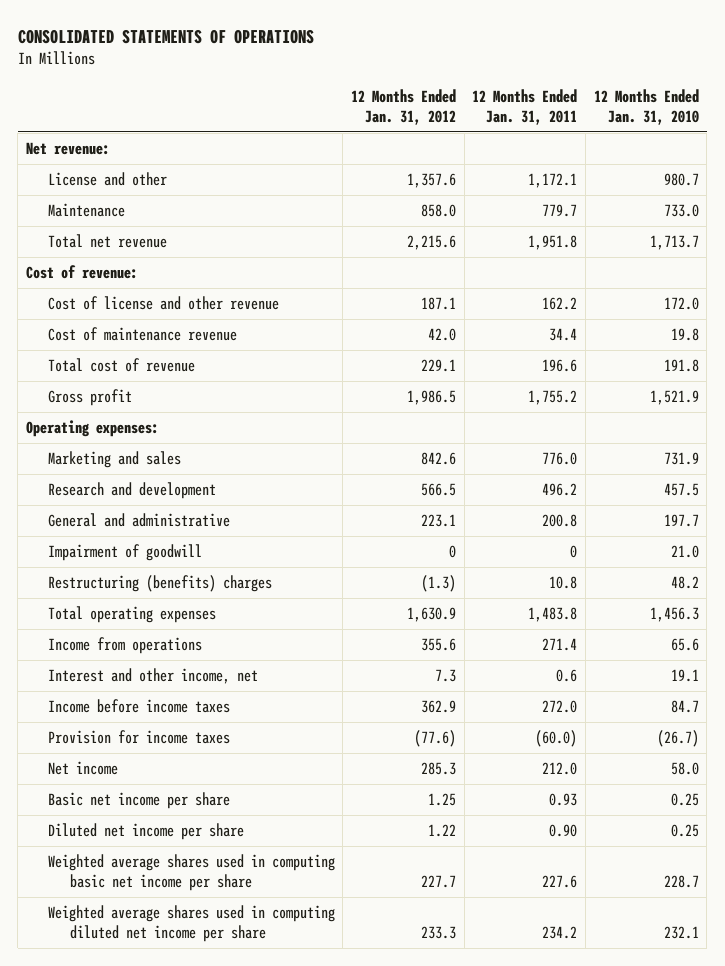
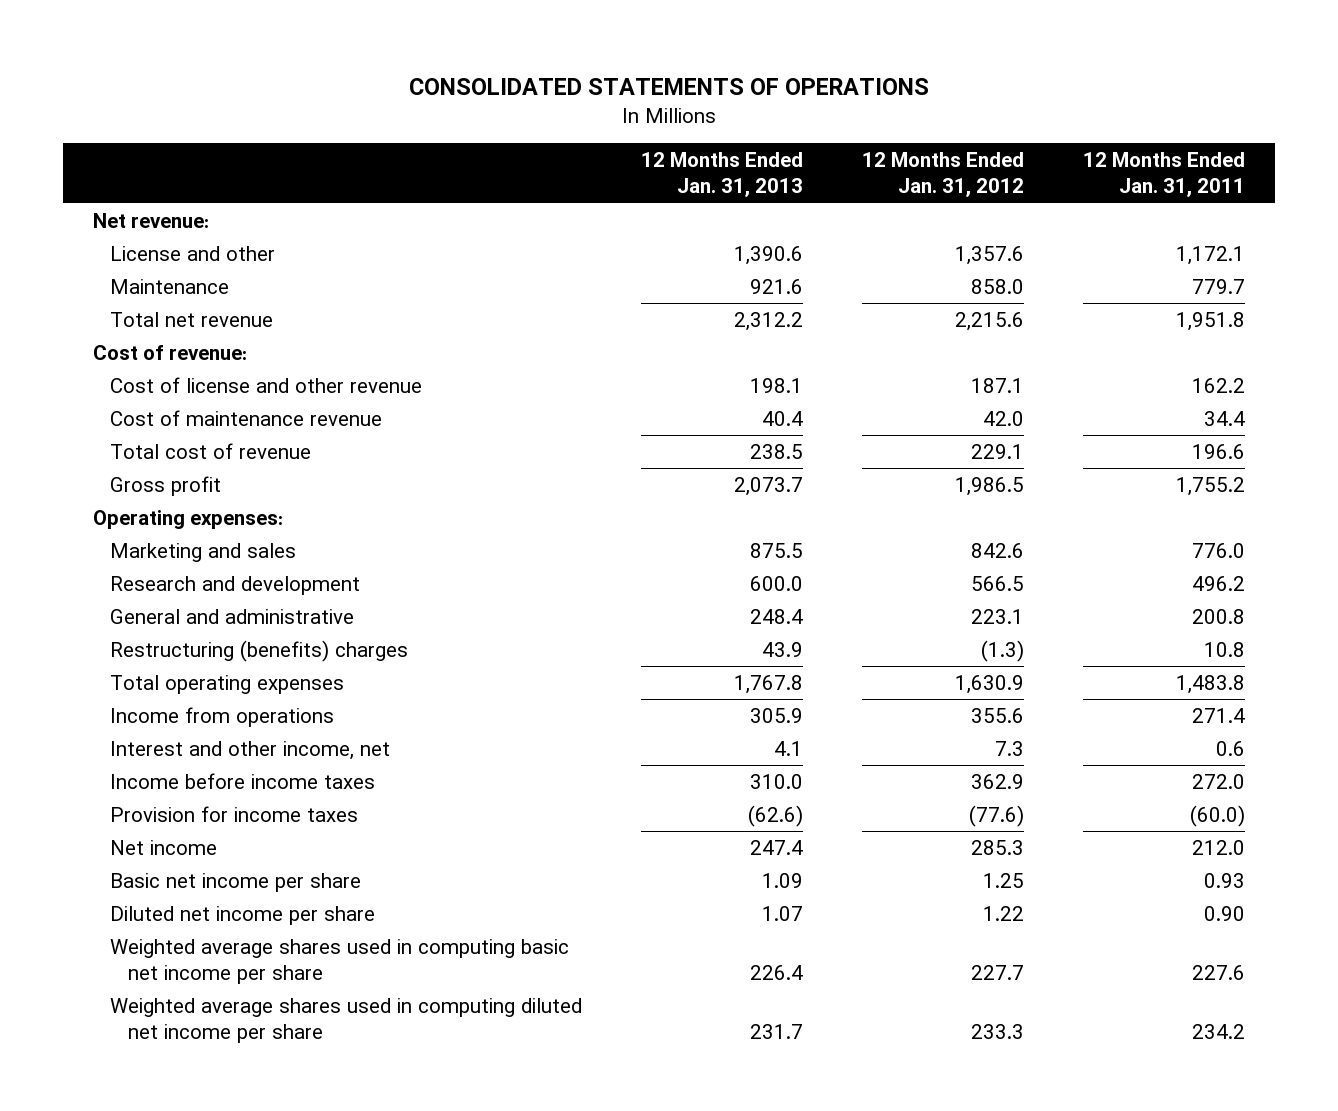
[593,88,699,125] 12 Months Ended Jan. 31, 2010 -> none
none -> [641,152,804,198] 12 Months Ended Jan. 31, 2013
[47,544,202,562] Impairment of goodwill -> none

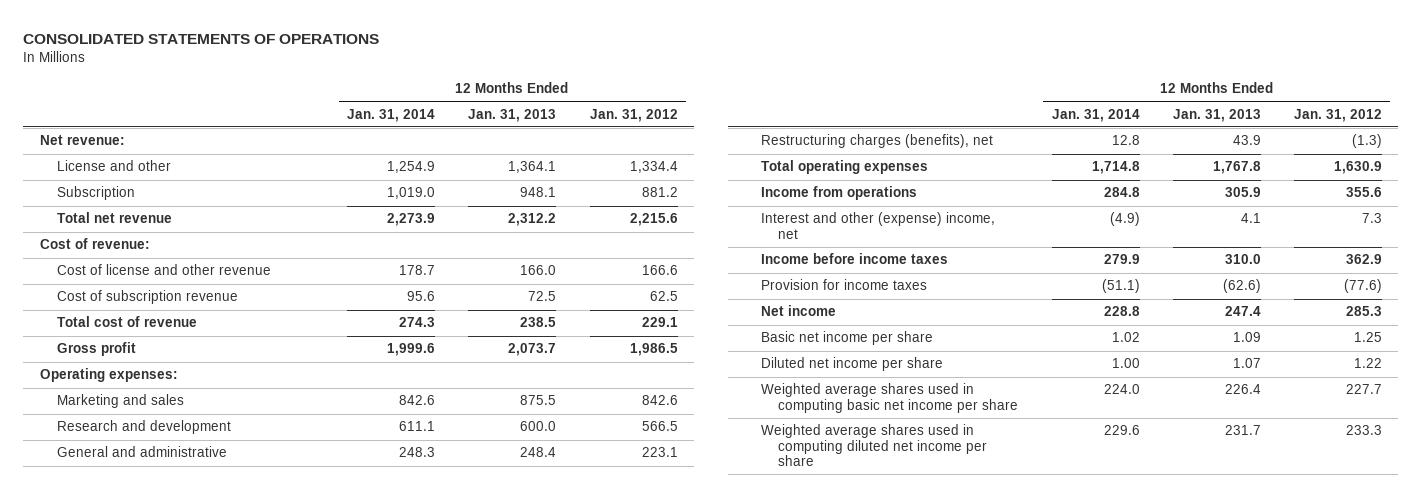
[1083,152,1246,198] 12 Months Ended Jan. 31, 2011 -> none
none -> [347,108,436,122] Jan. 31, 2014
[110,278,230,294] Maintenance -> none
[734,245,804,265] 1,390.6 -> [508,161,557,174] 1,364.1
[955,245,1025,265] 1,357.6 -> [629,161,678,174] 1,334.4
none -> [57,186,136,201] Subscription
[750,377,804,393] 198.1 -> [520,265,557,276] 166.0
[971,377,1025,393] 187.1 -> [641,265,678,276] 166.6
[110,409,383,426] Cost of maintenance revenue -> [57,290,239,305] Cost of subscription revenue
[762,410,804,426] 40.4 -> [528,291,557,302] 72.5
[983,410,1025,426] 42.0 -> [649,291,678,302] 62.5
[110,639,409,662] Restructuring (benefits) charges -> [761,134,994,149] Restructuring charges (benefits), net
[110,740,391,760] Interest and other income, net -> [761,212,996,239] Interest and other (expense) income, net

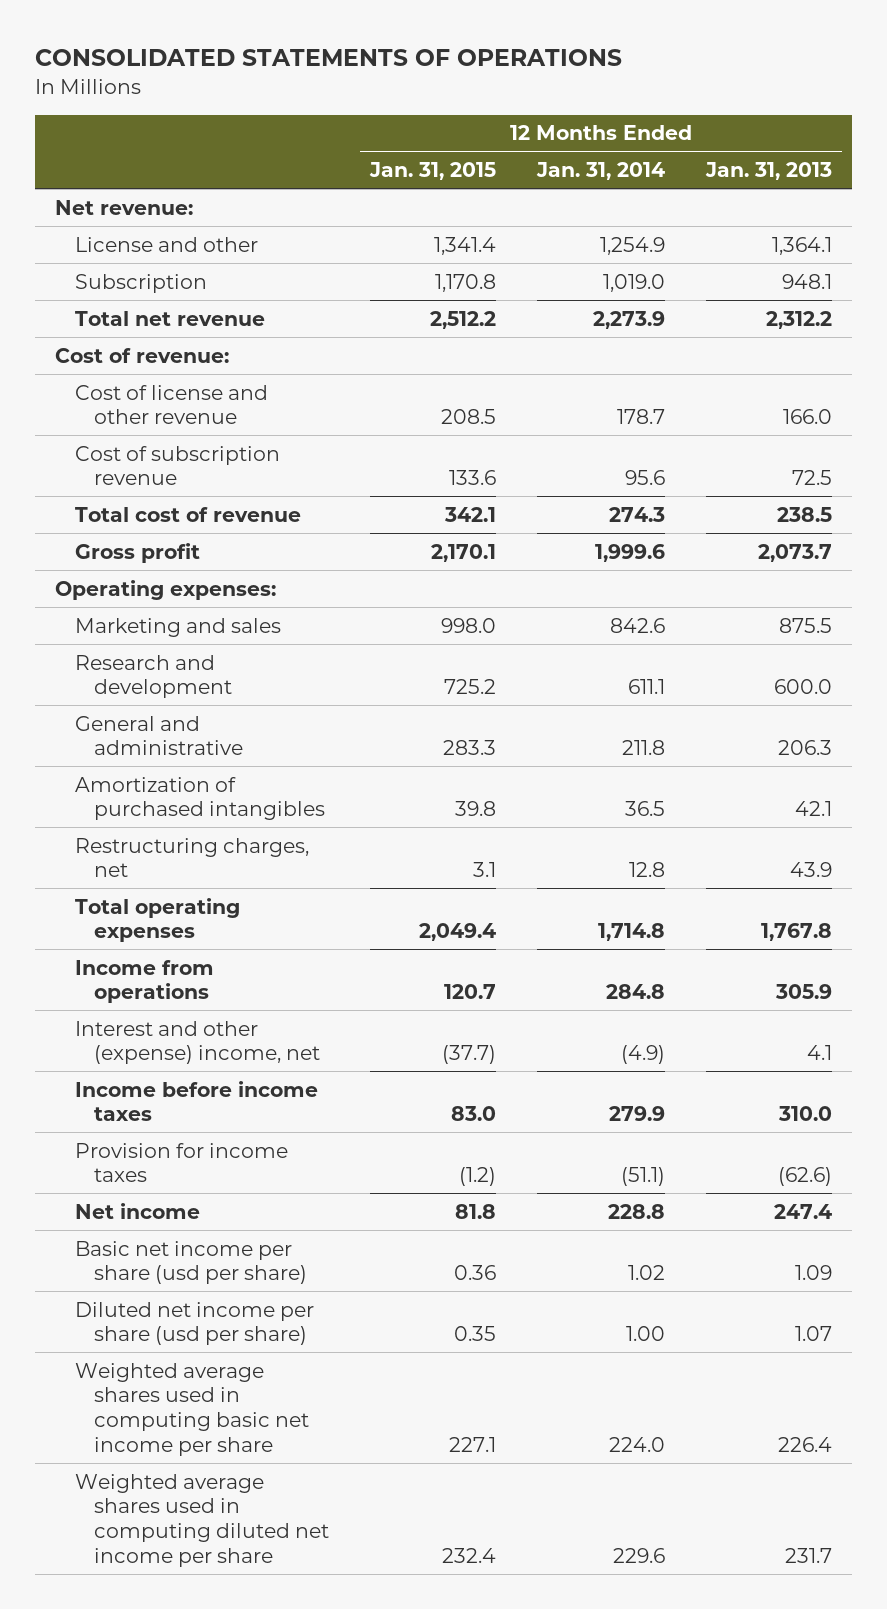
[589,108,678,122] Jan. 31, 2012 -> none
none -> [369,162,497,181] Jan. 31, 2015
[399,447,436,458] 248.3 -> [622,740,666,756] 211.8
[520,447,557,458] 248.4 -> [777,740,832,756] 206.3
none -> [74,776,326,821] Amortization of purchased intangibles
[761,134,994,149] Restructuring charges (benefits), net -> [74,837,309,878] Restructuring charges, net
[761,331,934,346] Basic net income per share -> [74,1240,308,1285] Basic net income per share (usd per share)
[761,357,944,372] Diluted net income per share -> [74,1301,314,1346] Diluted net income per share (usd per share)

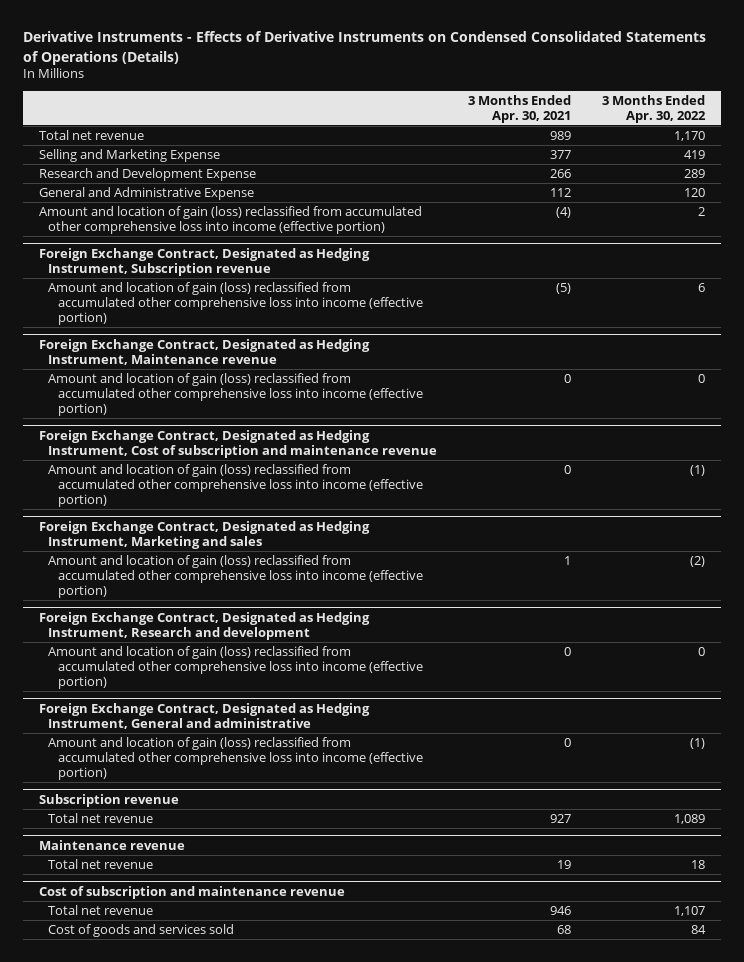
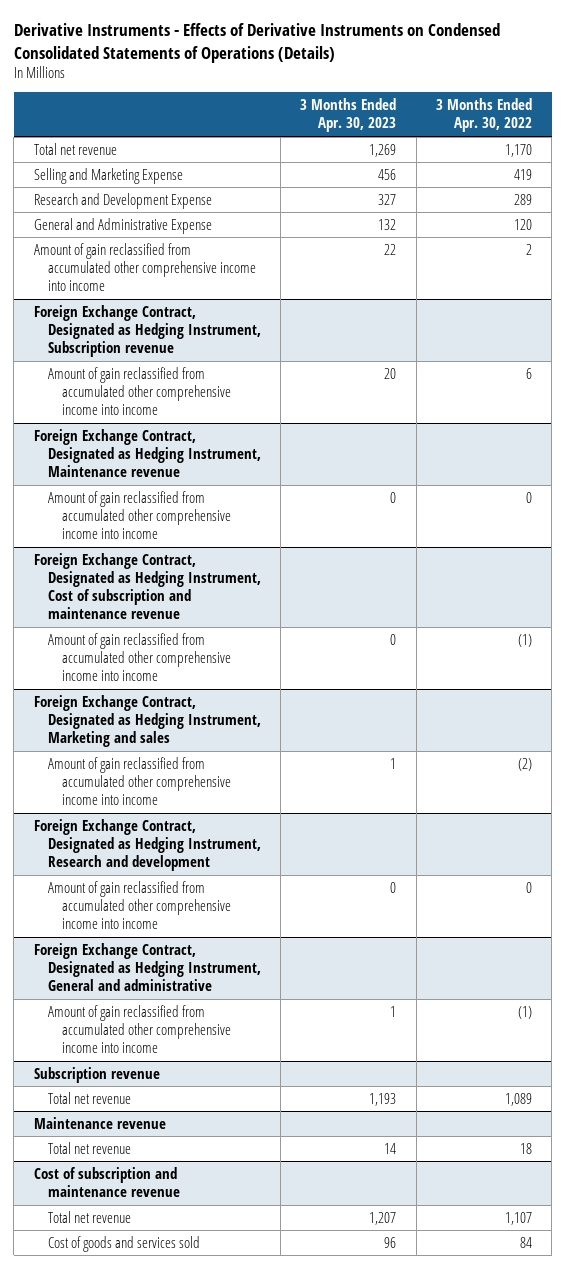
[468,94,572,123] 3 Months Ended Apr. 30, 2021 -> none
none -> [300,98,397,133] 3 Months Ended Apr. 30, 2023
[38,205,422,235] Amount and location of gain (loss) reclassified from accumulated other comprehensive loss into income (effective portion) -> [33,242,256,292] Amount of gain reclassified from accumulated other comprehensive income into income
[48,281,423,326] Amount and location of gain (loss) reclassified from accumulated other comprehensive loss into income (effective portion) -> [47,366,232,416] Amount of gain reclassified from accumulated other comprehensive income into income
[48,372,423,417] Amount and location of gain (loss) reclassified from accumulated other comprehensive loss into income (effective portion) -> [47,490,232,540] Amount of gain reclassified from accumulated other comprehensive income into income
[48,463,423,508] Amount and location of gain (loss) reclassified from accumulated other comprehensive loss into income (effective portion) -> [47,632,232,682] Amount of gain reclassified from accumulated other comprehensive income into income
[48,554,423,599] Amount and location of gain (loss) reclassified from accumulated other comprehensive loss into income (effective portion) -> [47,756,232,806] Amount of gain reclassified from accumulated other comprehensive income into income
[48,645,423,690] Amount and location of gain (loss) reclassified from accumulated other comprehensive loss into income (effective portion) -> [47,880,232,930] Amount of gain reclassified from accumulated other comprehensive income into income
[48,736,423,781] Amount and location of gain (loss) reclassified from accumulated other comprehensive loss into income (effective portion) -> [47,1004,232,1054] Amount of gain reclassified from accumulated other comprehensive income into income

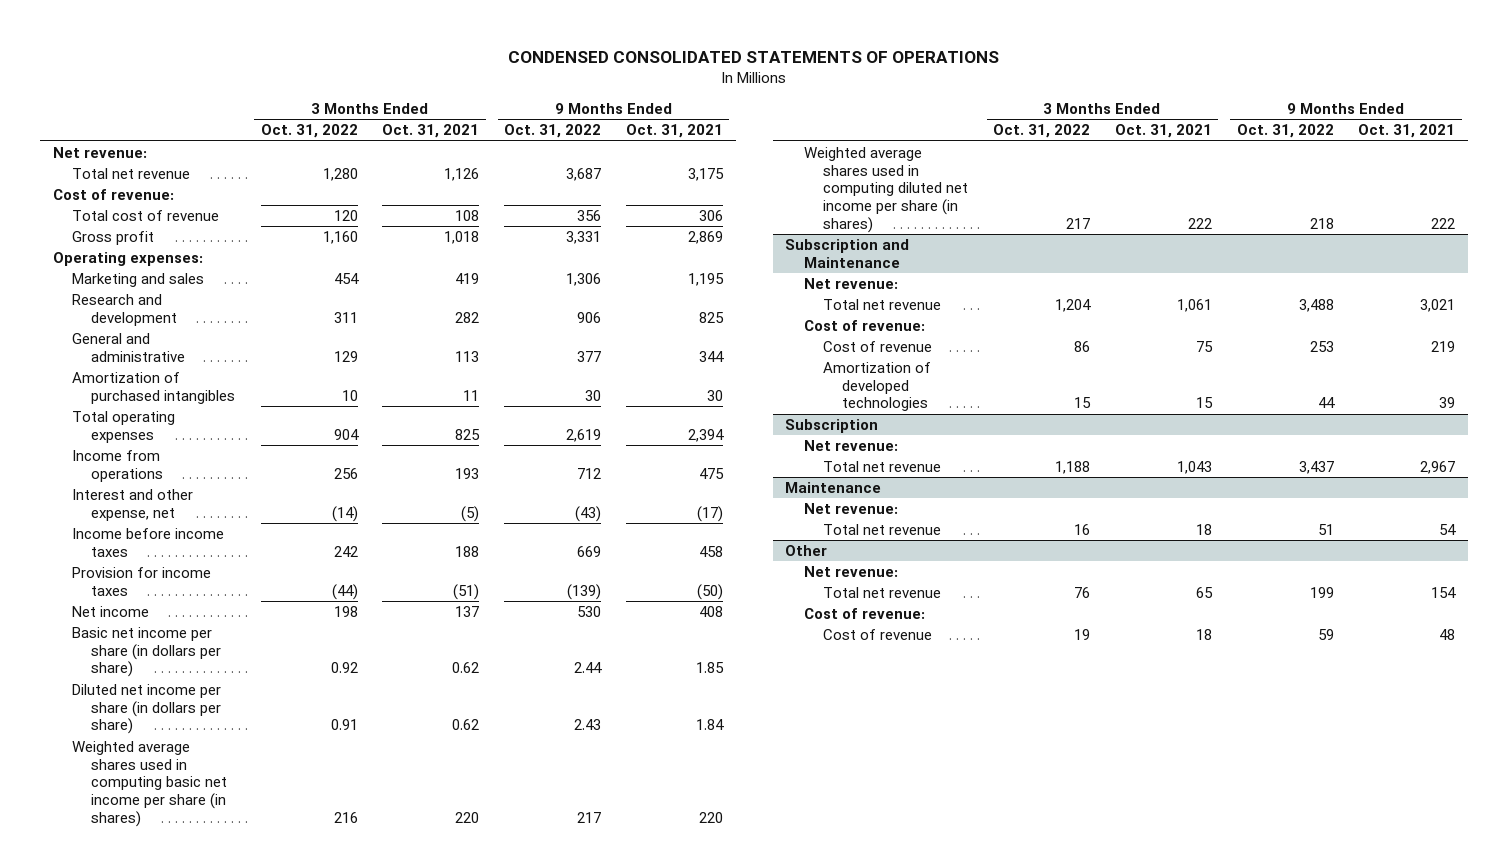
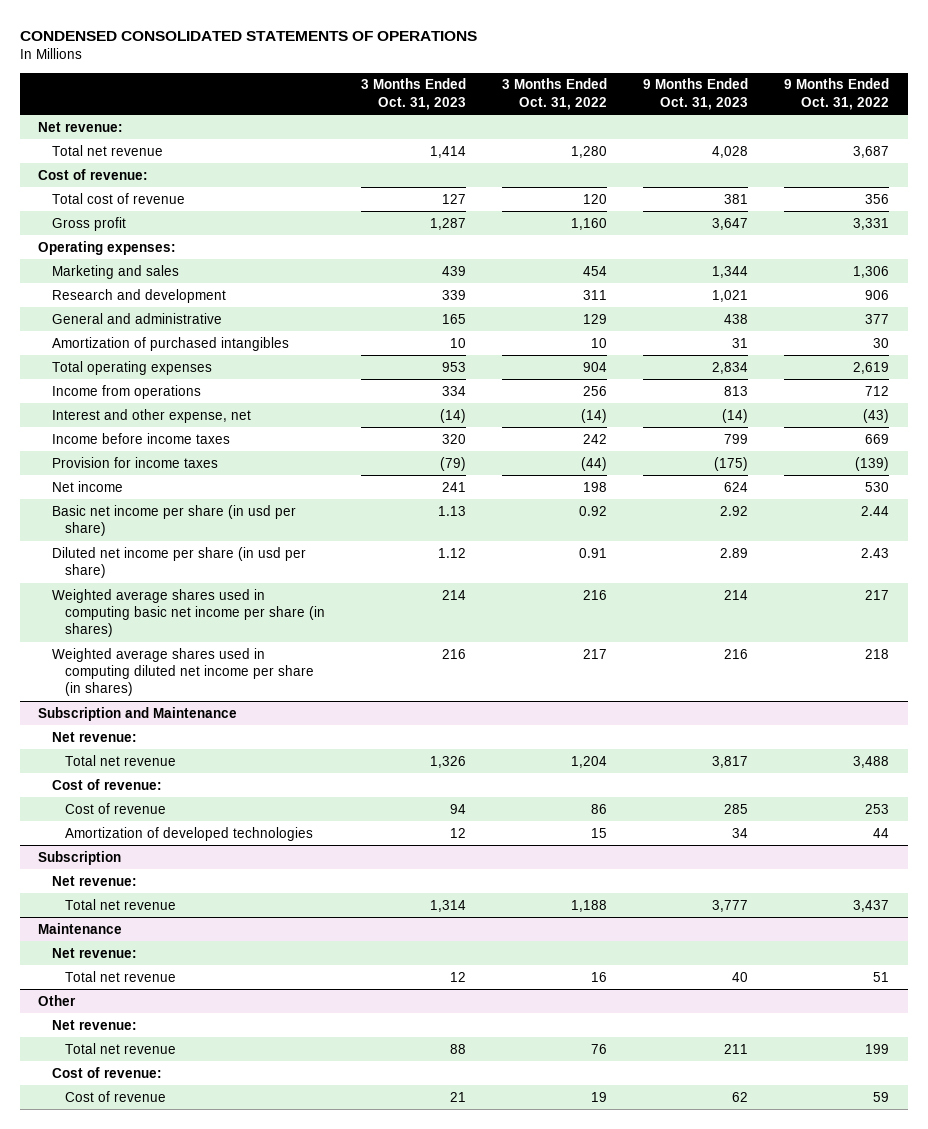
[382,124,480,139] Oct. 31, 2021 -> none
[626,124,724,139] Oct. 31, 2021 -> none
none -> [360,78,466,110] 3 Months Ended Oct. 31, 2023
none -> [643,78,749,110] 9 Months Ended Oct. 31, 2023
[71,626,221,678] Basic net income per share (in dollars per share) -> [51,504,296,537] Basic net income per share (in usd per share)
[71,683,221,735] Diluted net income per share (in dollars per share) -> [51,546,306,579] Diluted net income per share (in usd per share)

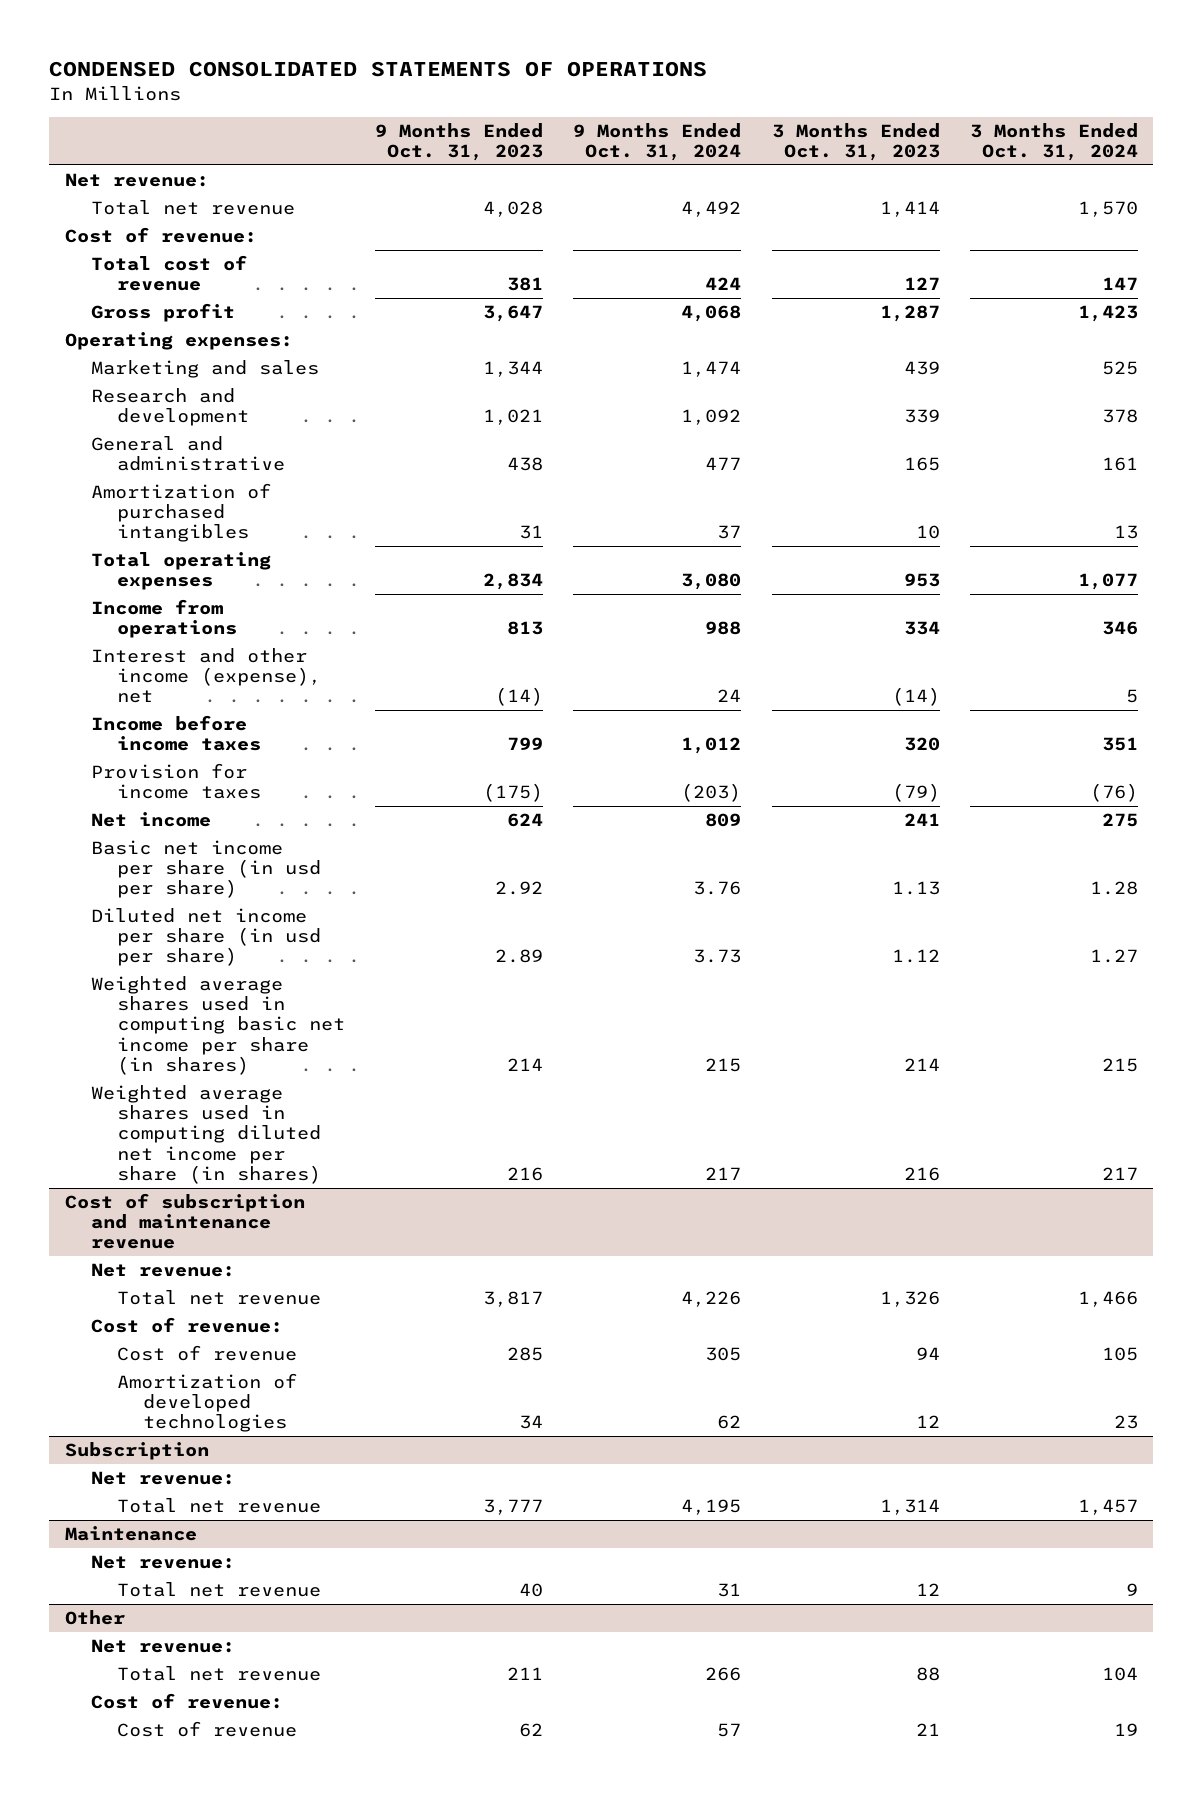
[502,78,608,110] 3 Months Ended Oct. 31, 2022 -> none
[784,78,890,110] 9 Months Ended Oct. 31, 2022 -> none
none -> [573,122,742,162] 9 Months Ended Oct. 31, 2024
none -> [970,122,1139,162] 3 Months Ended Oct. 31, 2024
[51,408,251,423] Interest and other expense, net -> [90,647,321,704] Interest and other income (expense), net
[38,706,238,721] Subscription and Maintenance -> [64,1192,305,1250] Cost of subscription and maintenance revenue

